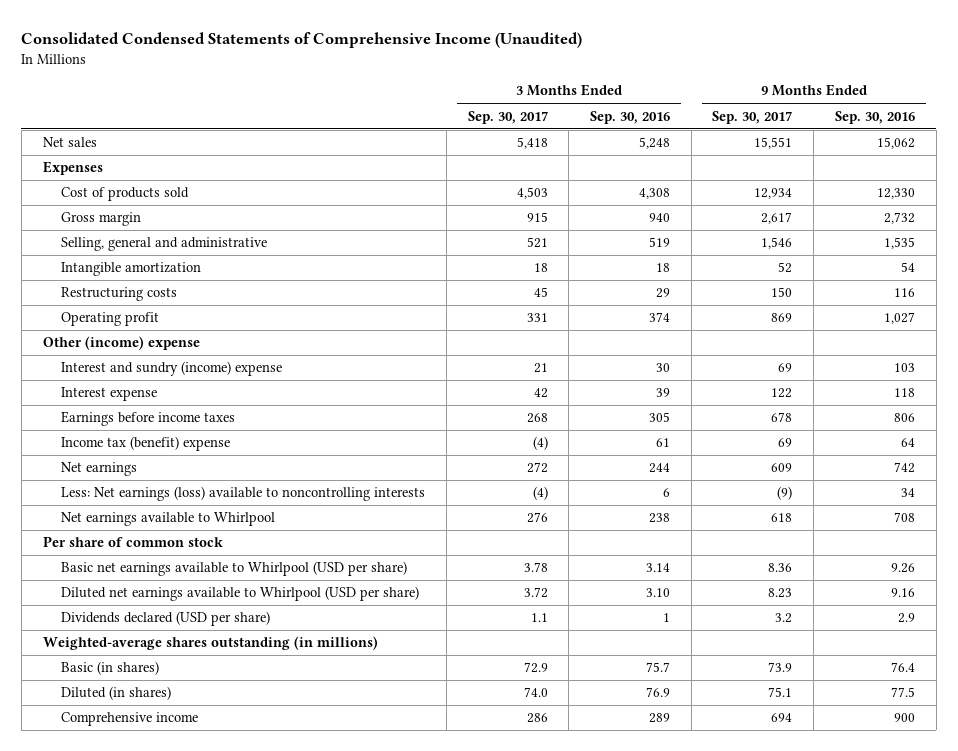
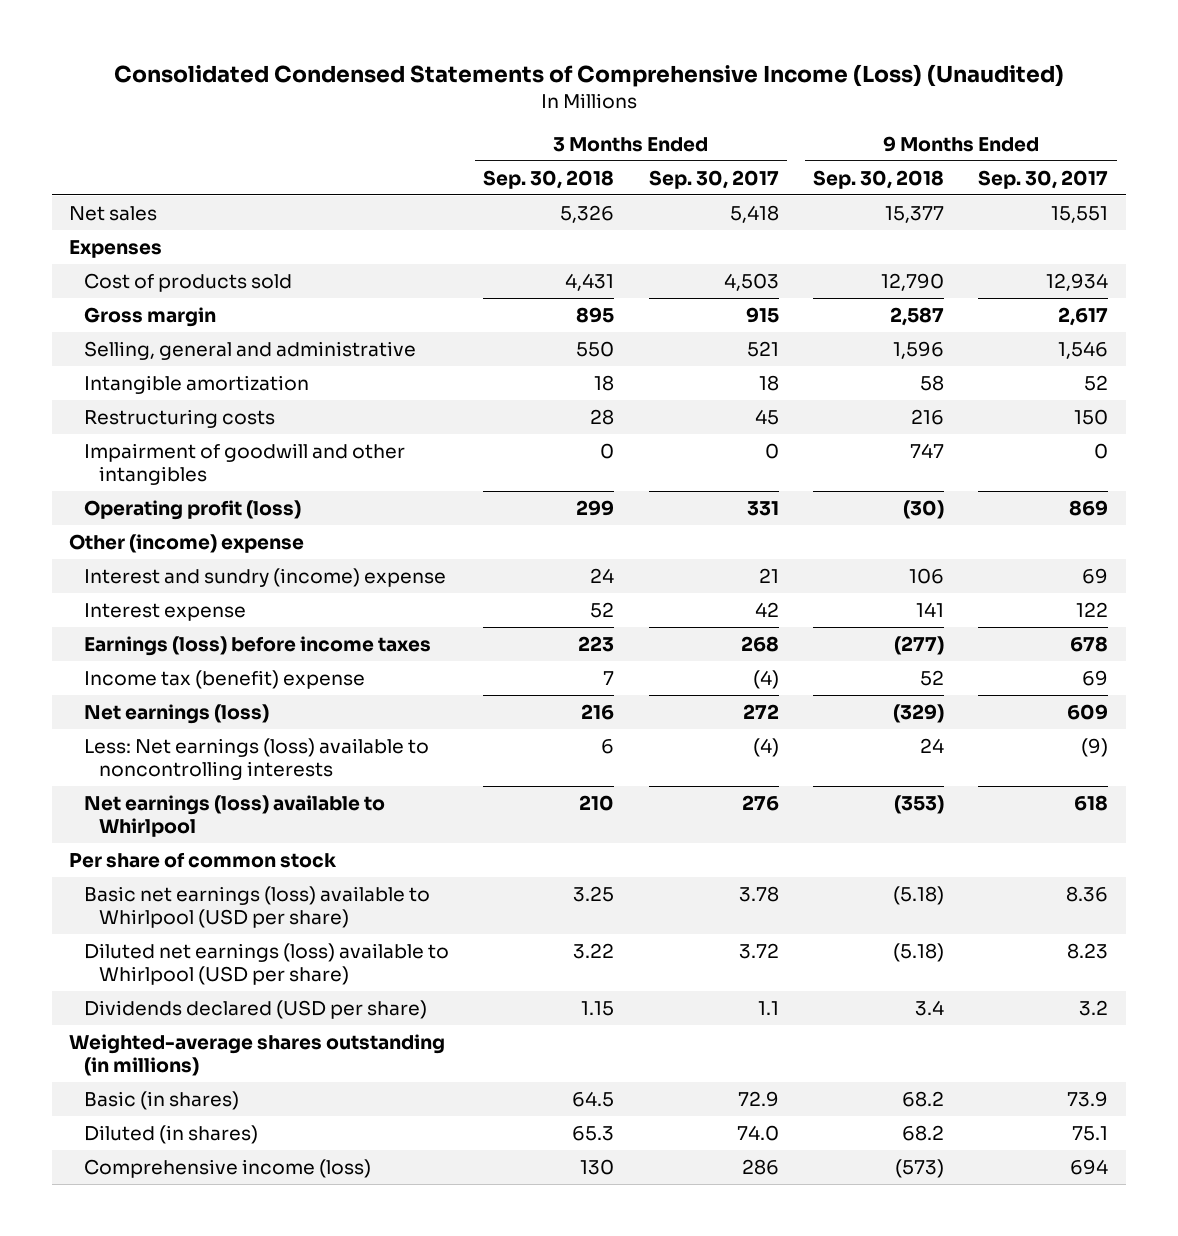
[21,31,583,48] Consolidated Condensed Statements of Comprehensive Income (Unaudited) -> [113,63,1064,87] Consolidated Condensed Statements of Comprehensive Income (Loss) (Unaudited)
[590,110,671,124] Sep. 30, 2016 -> none
[834,110,915,124] Sep. 30, 2016 -> none
none -> [483,169,615,189] Sep. 30, 2018
none -> [813,169,945,189] Sep. 30, 2018
none -> [84,442,406,486] Impairment of goodwill and other intangibles
[61,312,160,327] Operating profit -> [84,499,302,520] Operating profit (loss)
[61,411,236,427] Earnings before income taxes -> [84,635,432,656] Earnings (loss) before income taxes
[61,462,138,477] Net earnings -> [84,703,270,724] Net earnings (loss)
[61,512,276,527] Net earnings available to Whirlpool -> [84,794,386,838] Net earnings (loss) available to Whirlpool
[61,561,408,577] Basic net earnings available to Whirlpool (USD per share) -> [84,885,431,929] Basic net earnings (loss) available to Whirlpool (USD per share)
[61,586,420,602] Diluted net earnings available to Whirlpool (USD per share) -> [84,942,450,986] Diluted net earnings (loss) available to Whirlpool (USD per share)
[61,712,199,727] Comprehensive income -> [84,1158,372,1178] Comprehensive income (loss)

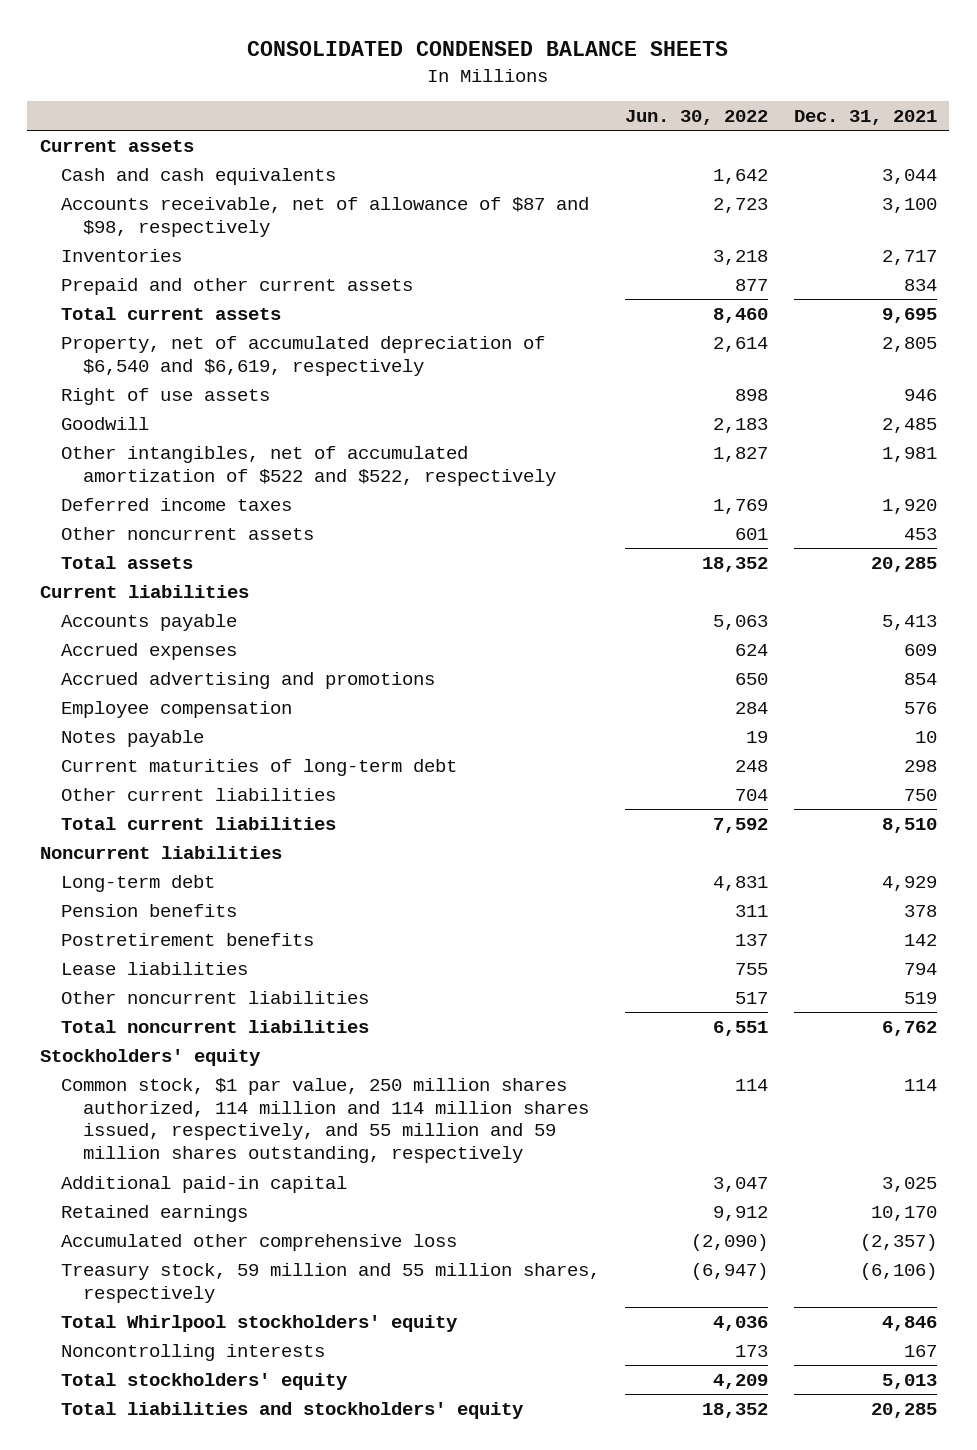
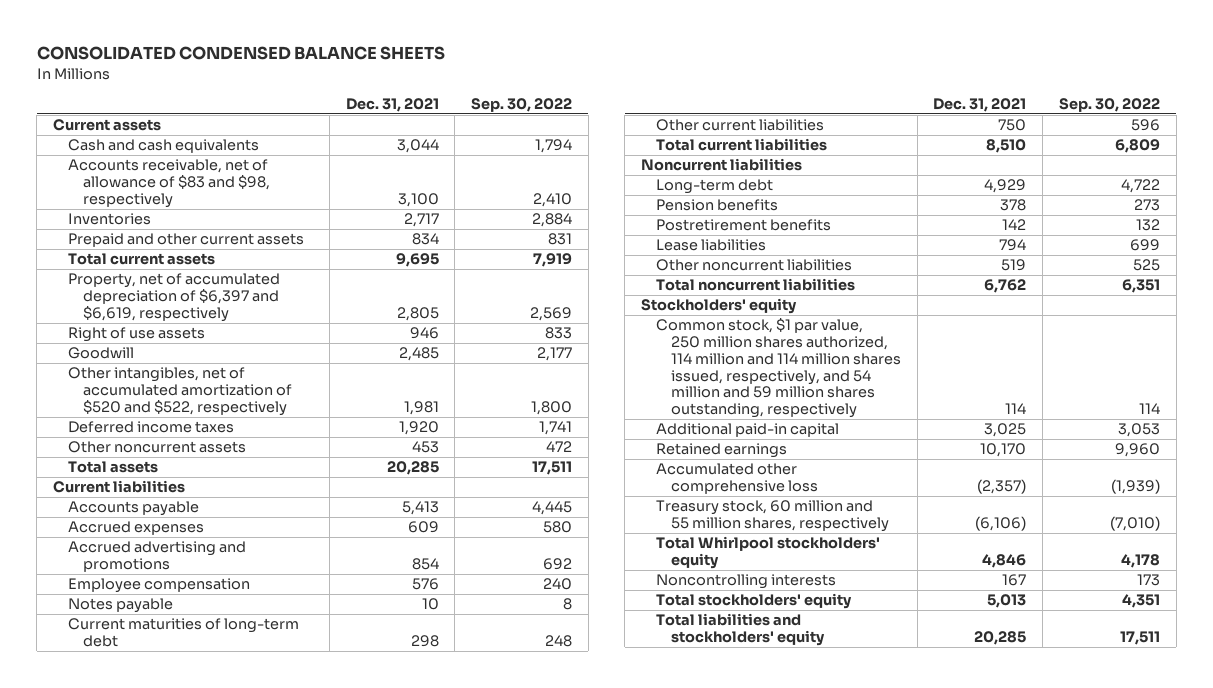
[625,109,769,125] Jun. 30, 2022 -> none
none -> [471,97,573,112] Sep. 30, 2022
[61,196,590,237] Accounts receivable, net of allowance of $87 and $98, respectively -> [67,159,270,208] Accounts receivable, net of allowance of $83 and $98, respectively
[61,335,546,376] Property, net of accumulated depreciation of $6,540 and $6,619, respectively -> [67,273,280,322] Property, net of accumulated depreciation of $6,397 and $6,619, respectively
[61,445,556,486] Other intangibles, net of accumulated amortization of $522 and $522, respectively -> [67,367,292,416] Other intangibles, net of accumulated amortization of $520 and $522, respectively
[61,1077,589,1164] Common stock, $1 par value, 250 million shares authorized, 114 million and 114 million shares issued, respectively, and 55 million and 59 million shares outstanding, respectively -> [655,318,901,419] Common stock, $1 par value, 250 million shares authorized, 114 million and 114 million shares issued, respectively, and 54 million and 59 million shares outstanding, respectively
[61,1262,601,1303] Treasury stock, 59 million and 55 million shares, respectively -> [655,500,889,533] Treasury stock, 60 million and 55 million shares, respectively

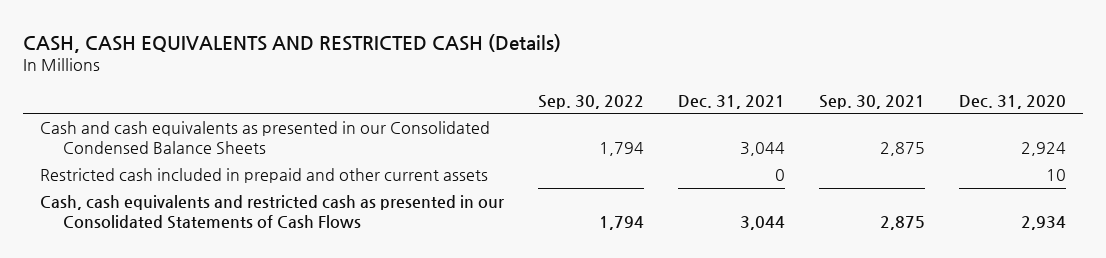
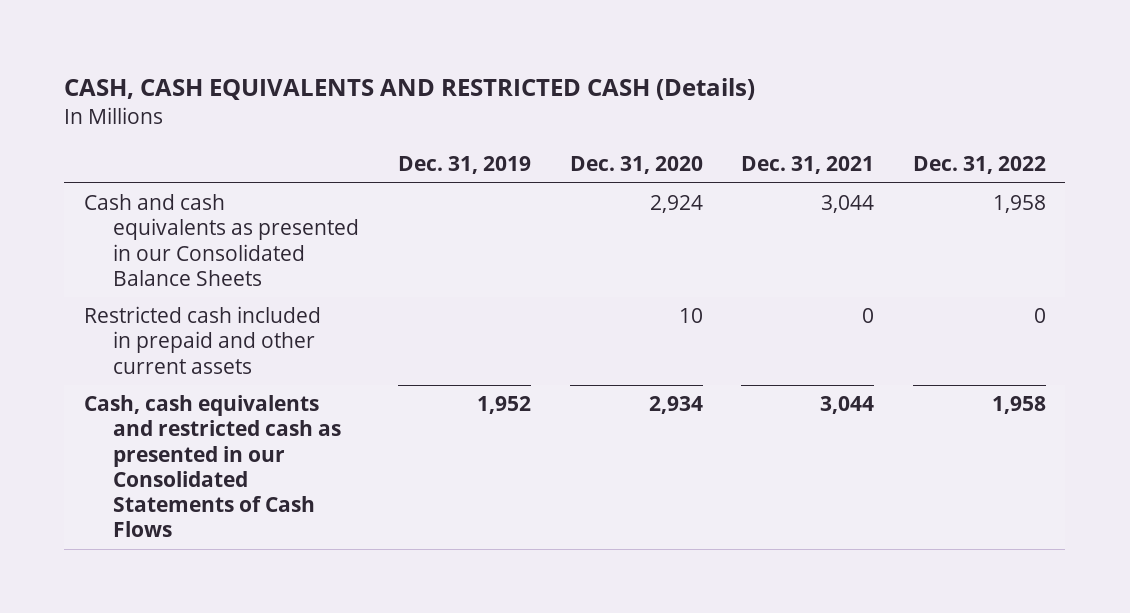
[538,94,645,109] Sep. 30, 2022 -> none
[819,94,926,109] Sep. 30, 2021 -> none
none -> [397,156,531,175] Dec. 31, 2019
none -> [913,156,1047,175] Dec. 31, 2022
[40,121,491,155] Cash and cash equivalents as presented in our Consolidated Condensed Balance Sheets -> [83,194,360,286] Cash and cash equivalents as presented in our Consolidated Balance Sheets

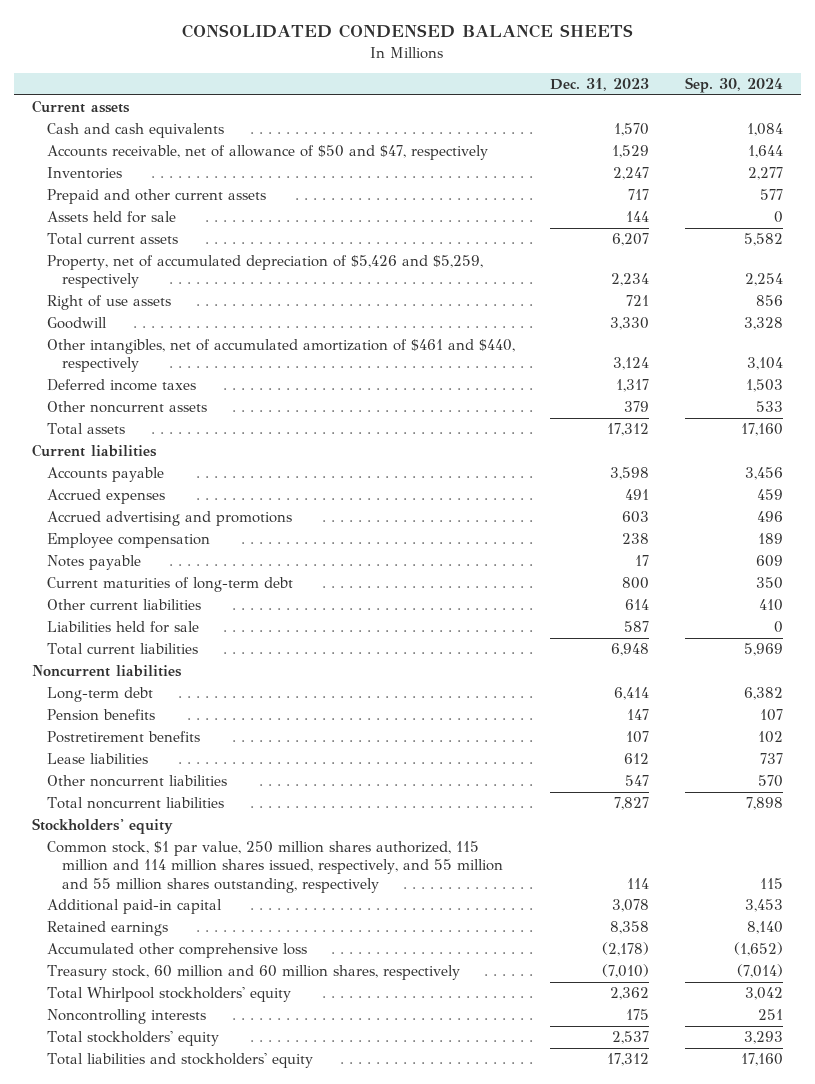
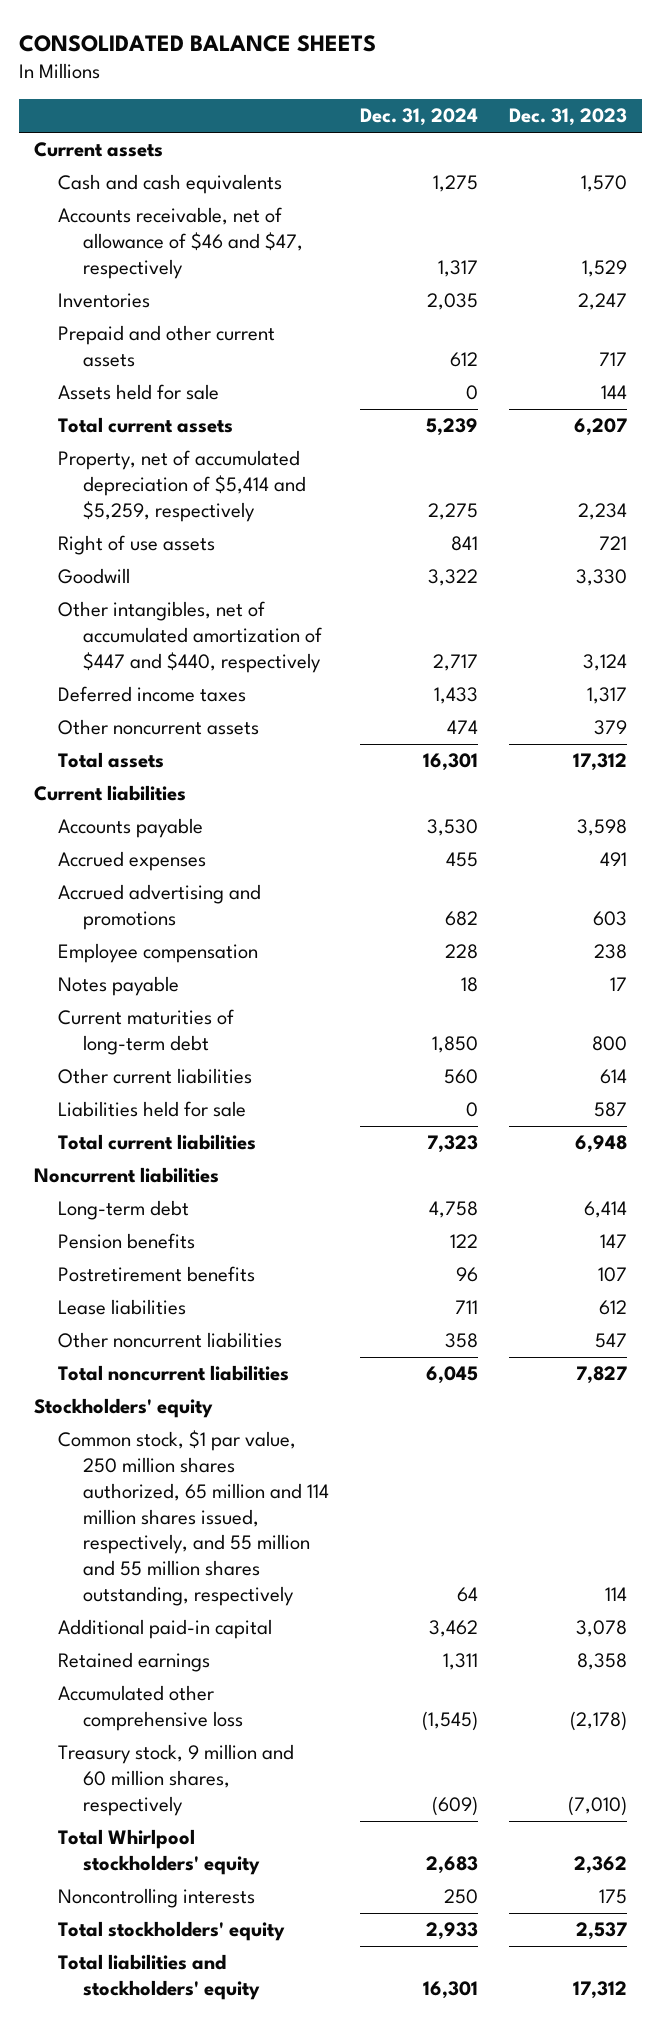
[182,24,634,39] CONSOLIDATED CONDENSED BALANCE SHEETS -> [18,34,376,52] CONSOLIDATED BALANCE SHEETS
[685,76,784,93] Sep. 30, 2024 -> none
none -> [359,108,478,127] Dec. 31, 2024
[46,145,488,161] Accounts receivable, net of allowance of $50 and $47, respectively -> [58,207,303,279] Accounts receivable, net of allowance of $46 and $47, respectively
[46,255,483,289] Property, net of accumulated depreciation of $5,426 and $5,259, respectively -> [58,450,306,522] Property, net of accumulated depreciation of $5,414 and $5,259, respectively
[46,339,515,373] Other intangibles, net of accumulated amortization of $461 and $440, respectively -> [58,601,322,673] Other intangibles, net of accumulated amortization of $447 and $440, respectively
[46,841,503,893] Common stock, $1 par value, 250 million shares authorized, 115 million and 114 million shares issued, respectively, and 55 million and 55 million shares outstanding, respectively -> [58,1430,329,1606] Common stock, $1 par value, 250 million shares authorized, 65 million and 114 million shares issued, respectively, and 55 million and 55 million shares outstanding, respectively
[46,965,460,981] Treasury stock, 60 million and 60 million shares, respectively -> [58,1744,295,1816] Treasury stock, 9 million and 60 million shares, respectively

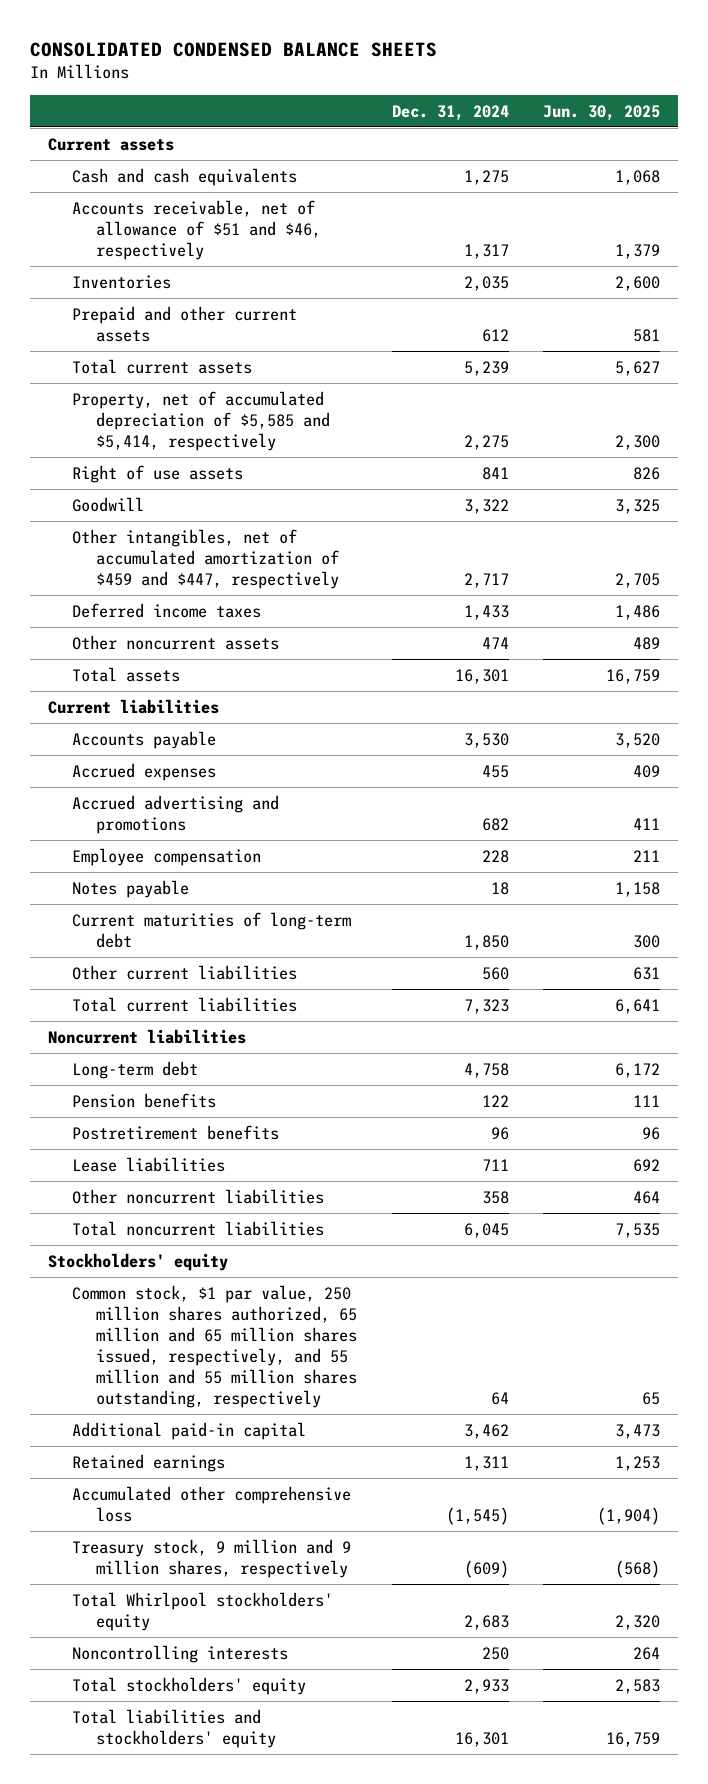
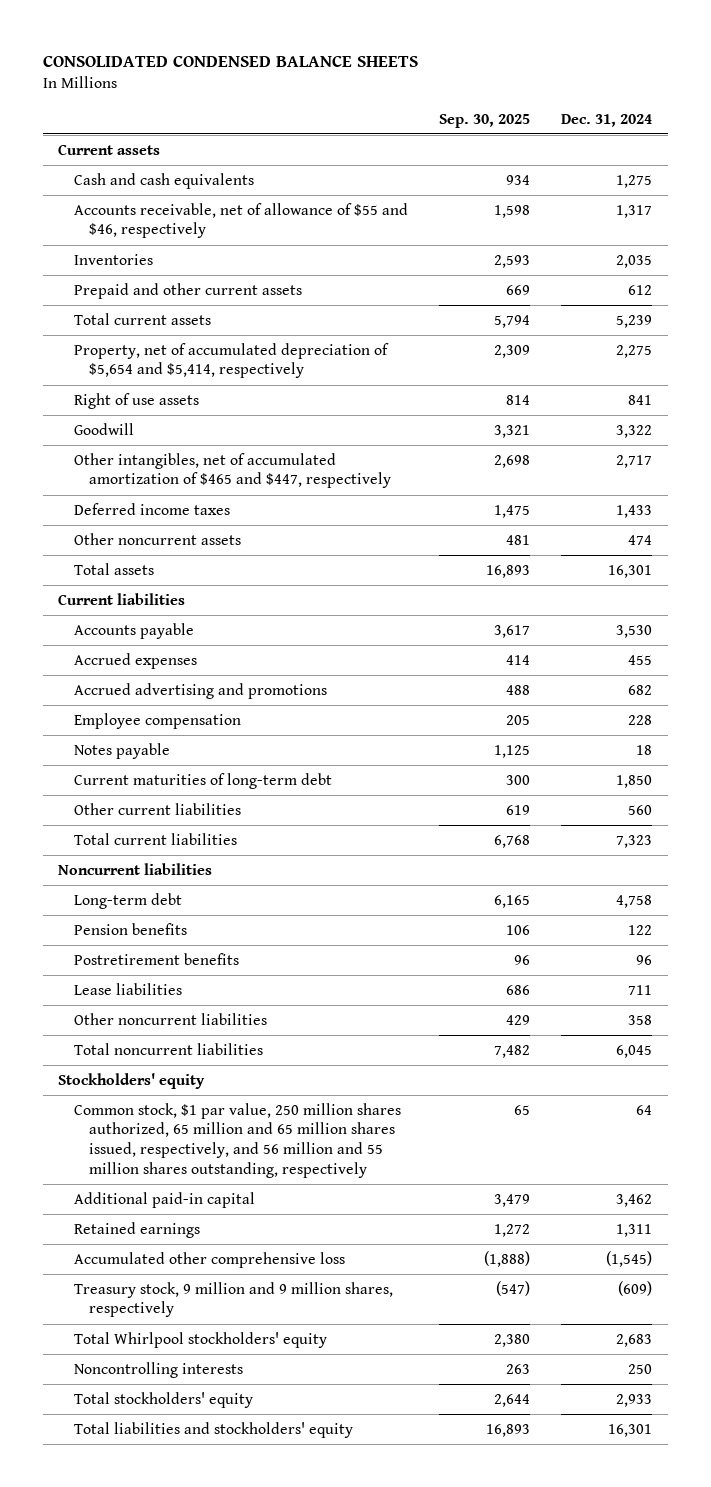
[543,104,661,121] Jun. 30, 2025 -> none
none -> [439,113,531,128] Sep. 30, 2025
[71,199,321,260] Accounts receivable, net of allowance of $51 and $46, respectively -> [73,202,408,239] Accounts receivable, net of allowance of $55 and $46, respectively
[71,390,330,451] Property, net of accumulated depreciation of $5,585 and $5,414, respectively -> [73,342,389,379] Property, net of accumulated depreciation of $5,654 and $5,414, respectively
[71,528,339,589] Other intangibles, net of accumulated amortization of $459 and $447, respectively -> [73,452,391,489] Other intangibles, net of accumulated amortization of $465 and $447, respectively
[71,1284,357,1408] Common stock, $1 par value, 250 million shares authorized, 65 million and 65 million shares issued, respectively, and 55 million and 55 million shares outstanding, respectively -> [73,1102,401,1178] Common stock, $1 par value, 250 million shares authorized, 65 million and 65 million shares issued, respectively, and 56 million and 55 million shares outstanding, respectively

